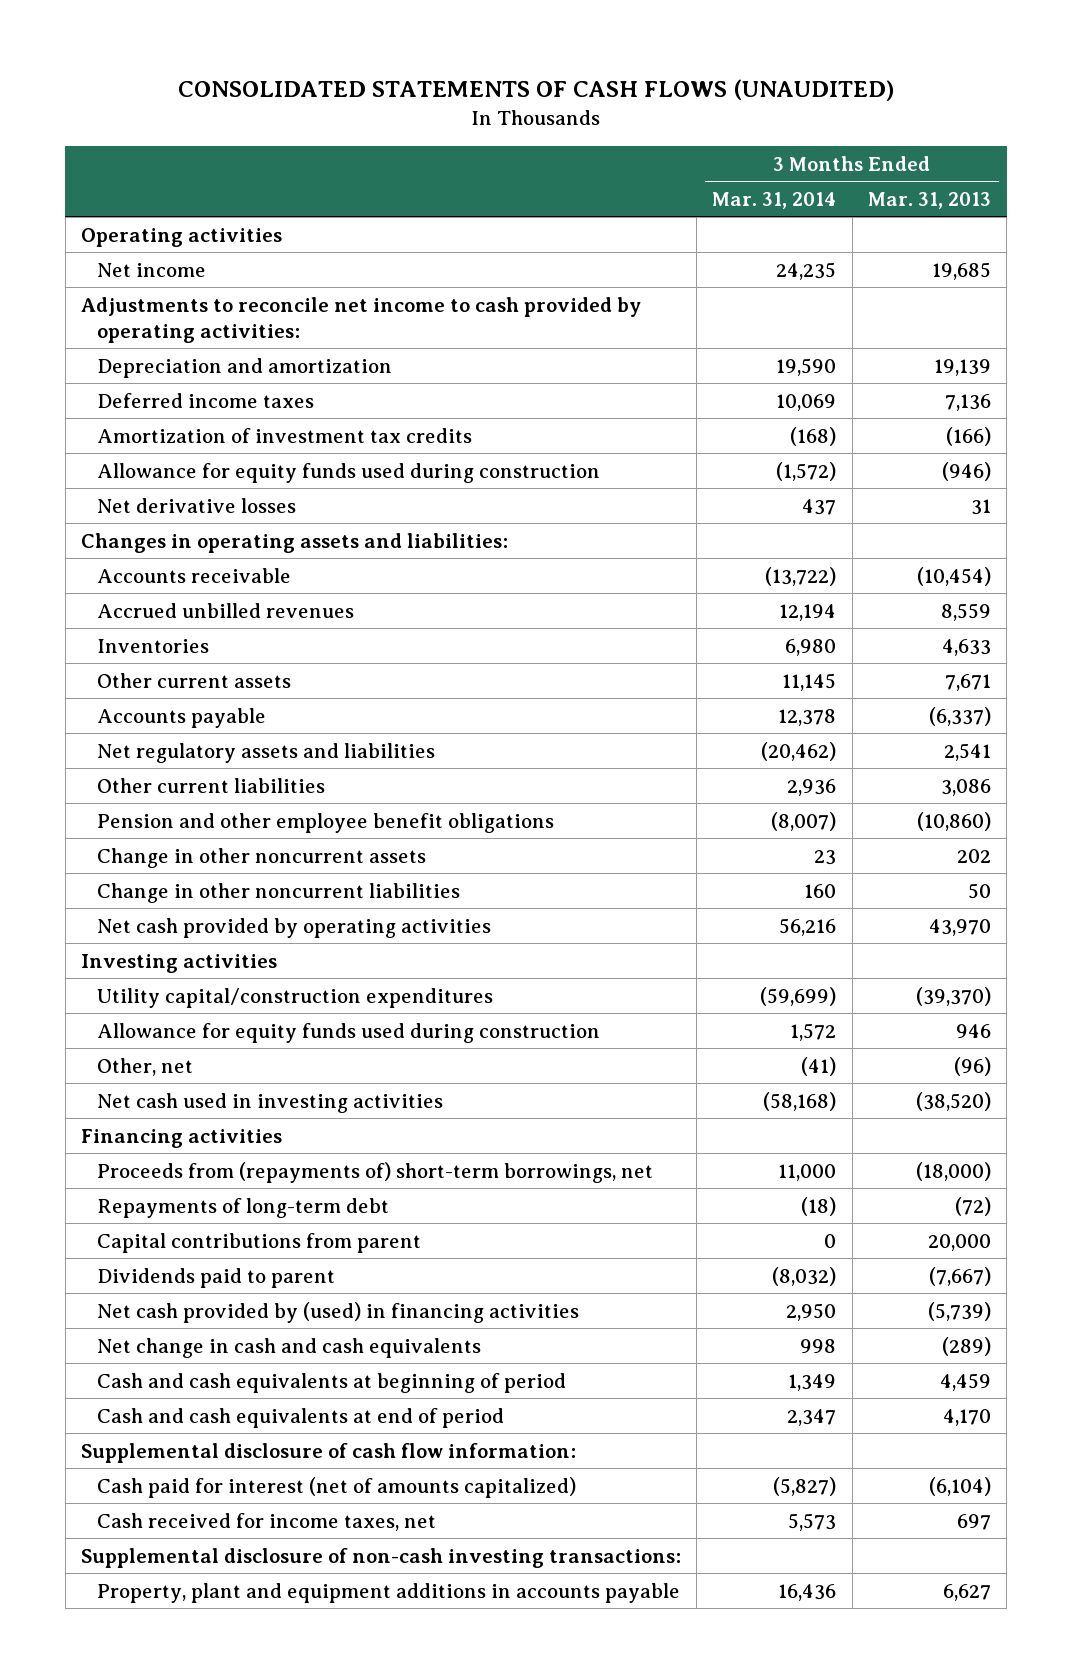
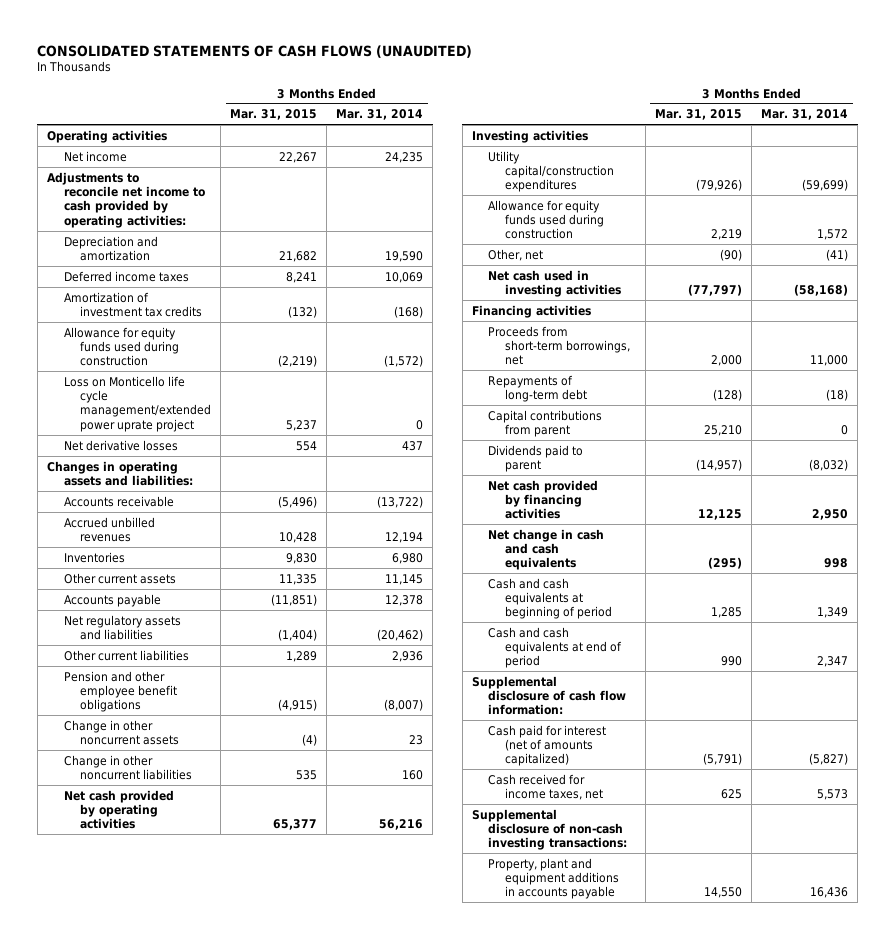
[867,191,991,209] Mar. 31, 2013 -> none
none -> [230,109,318,121] Mar. 31, 2015
none -> [63,375,212,432] Loss on Monticello life cycle management/extended power uprate project
[96,1161,653,1183] Proceeds from (repayments of) short-term borrowings, net -> [488,325,631,366] Proceeds from short-term borrowings, net
[96,1301,579,1323] Net cash provided by (used) in financing activities -> [488,479,599,520] Net cash provided by financing activities

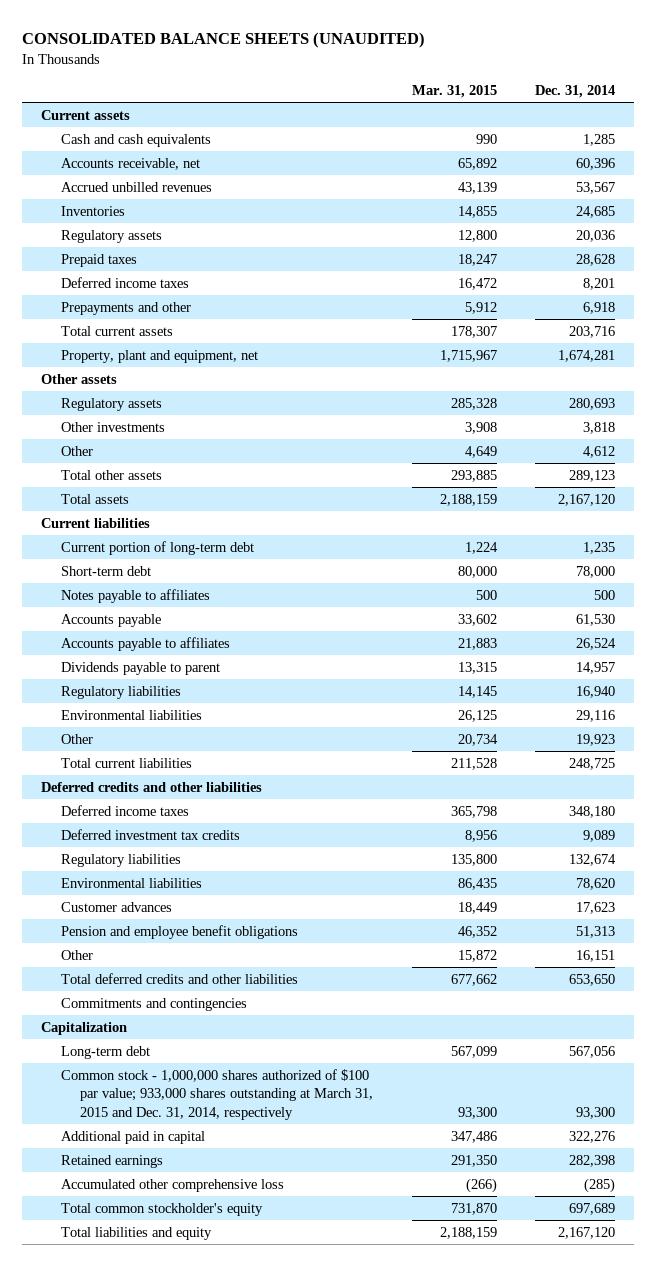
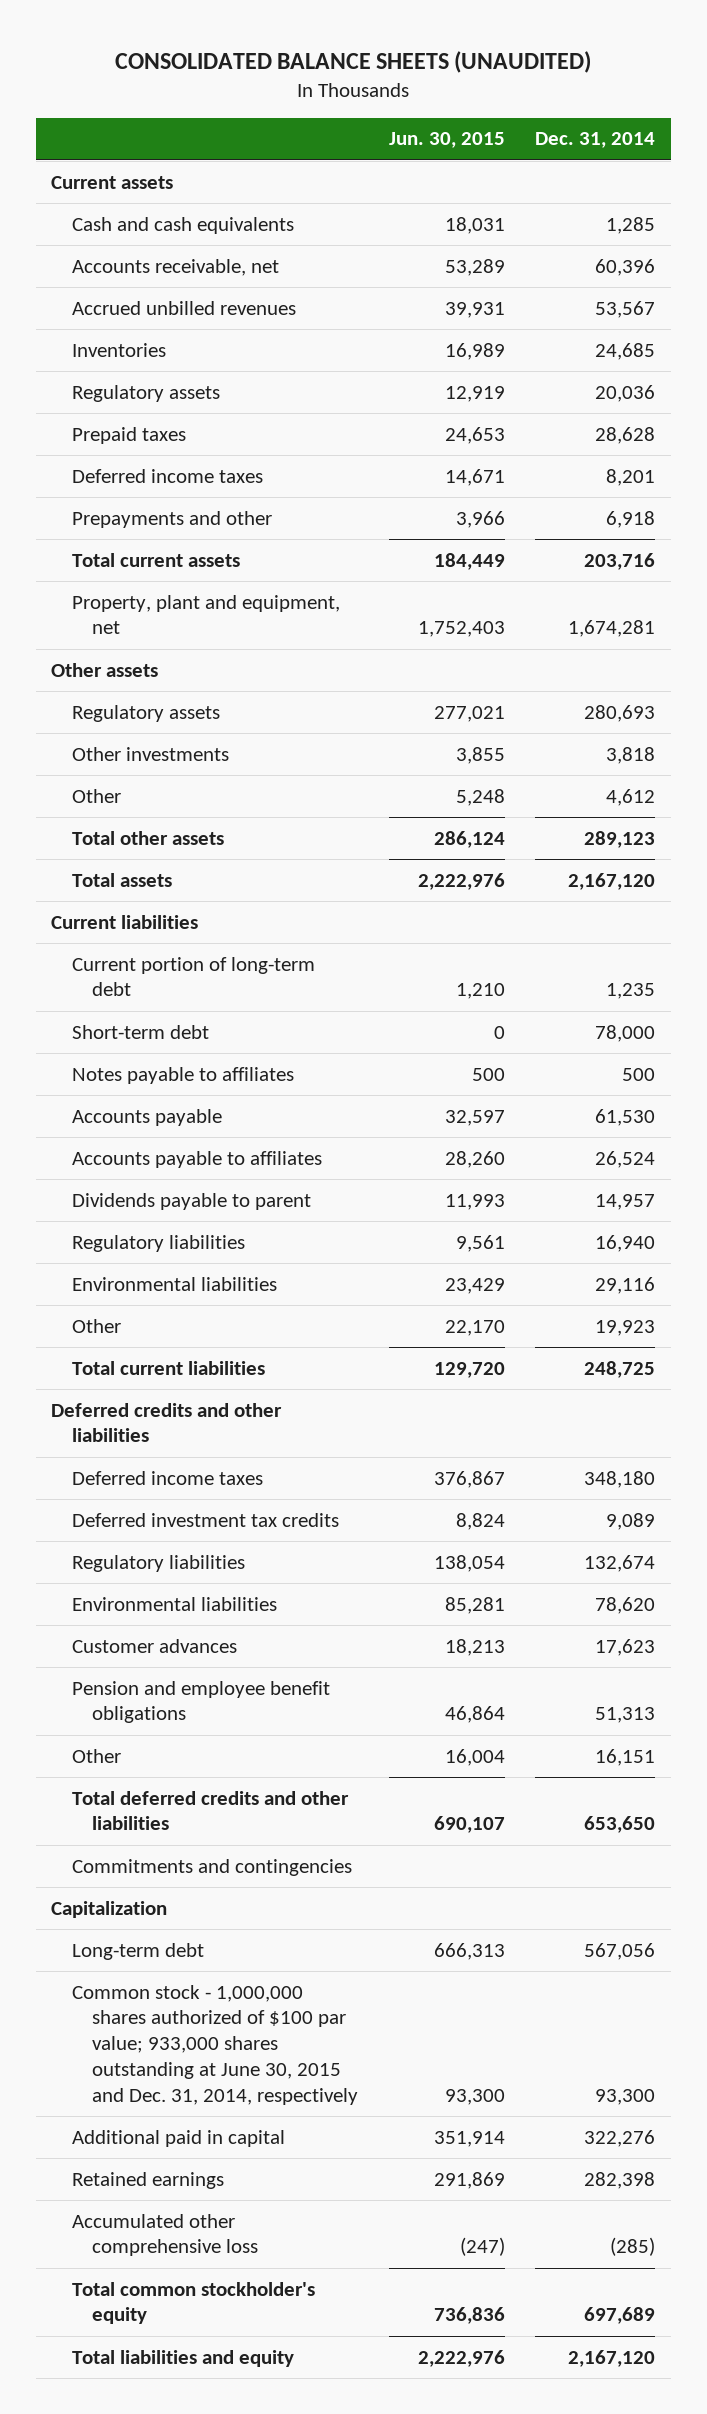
[411,84,497,98] Mar. 31, 2015 -> none
none -> [388,132,505,149] Jun. 30, 2015
[60,1068,374,1120] Common stock - 1,000,000 shares authorized of $100 par value; 933,000 shares outstanding at March 31, 2015 and Dec. 31, 2014, respectively -> [71,1984,359,2105] Common stock - 1,000,000 shares authorized of $100 par value; 933,000 shares outstanding at June 30, 2015 and Dec. 31, 2014, respectively

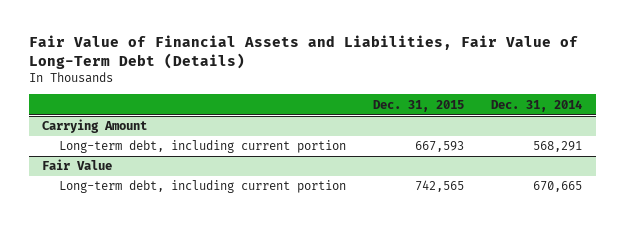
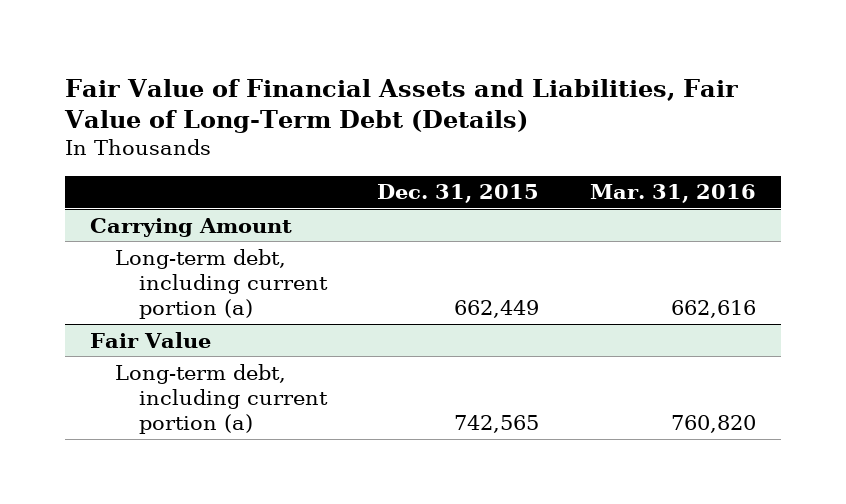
[491,99,583,112] Dec. 31, 2014 -> none
none -> [589,184,756,204] Mar. 31, 2016
[59,140,347,154] Long-term debt, including current portion -> [114,248,329,319] Long-term debt, including current portion (a)
[415,141,465,153] 667,593 -> [454,299,540,318] 662,449
[59,180,347,194] Long-term debt, including current portion -> [114,363,329,434] Long-term debt, including current portion (a)

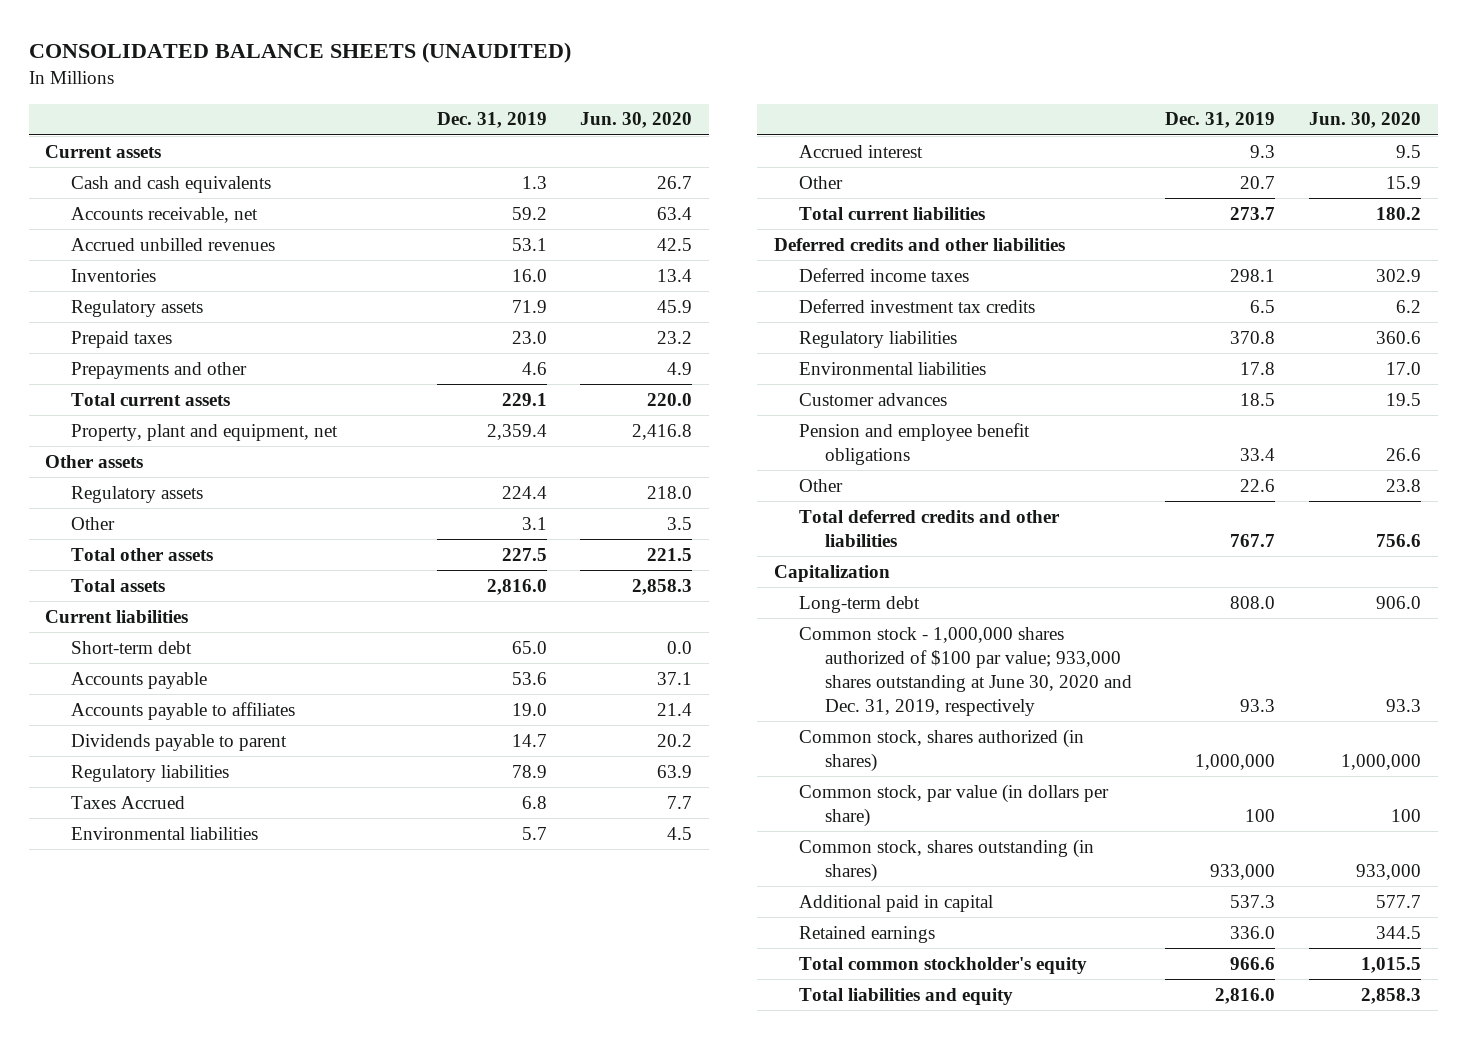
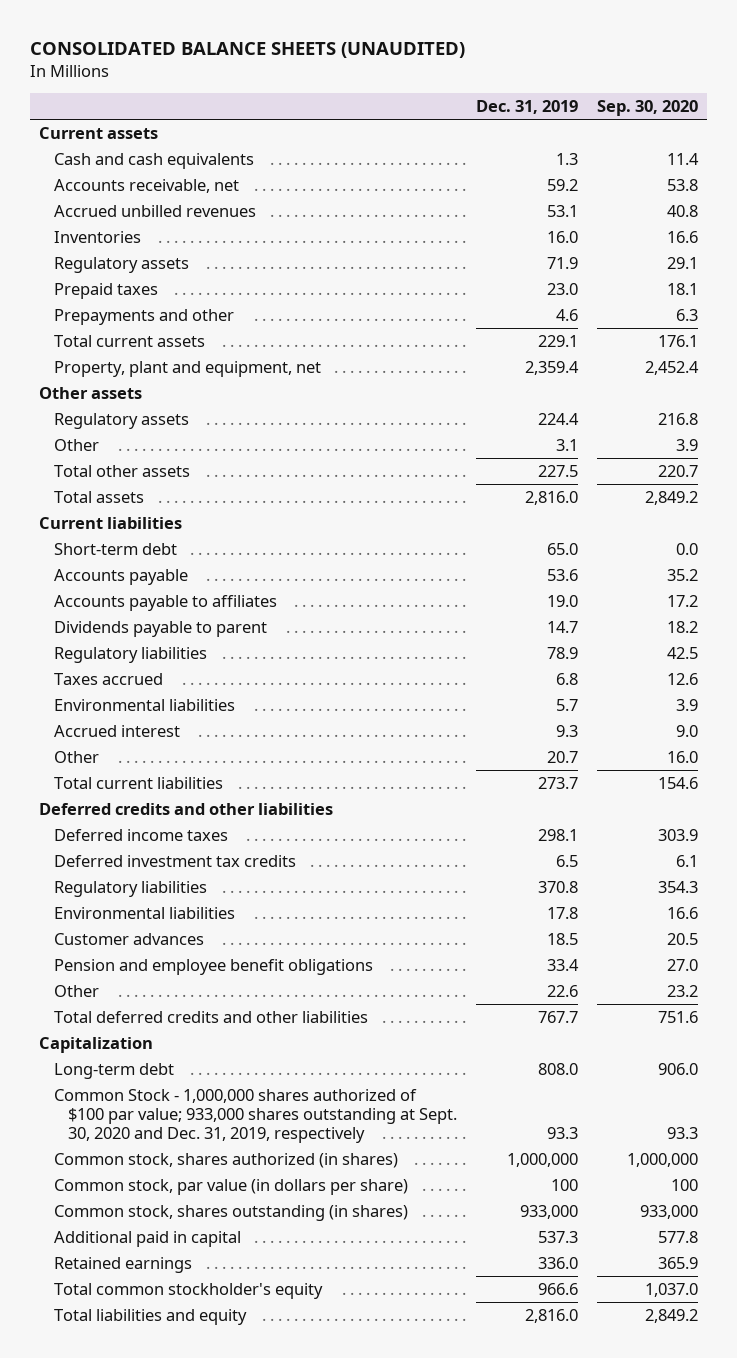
[580,112,693,129] Jun. 30, 2020 -> none
none -> [596,100,698,117] Sep. 30, 2020
[70,795,185,809] Taxes Accrued -> [53,672,163,685] Taxes accrued
[799,626,1132,716] Common stock - 1,000,000 shares authorized of $100 par value; 933,000 shares outstanding at June 30, 2020 and Dec. 31, 2019, respectively -> [53,1088,457,1144] Common Stock - 1,000,000 shares authorized of $100 par value; 933,000 shares outstanding at Sept. 30, 2020 and Dec. 31, 2019, respectively

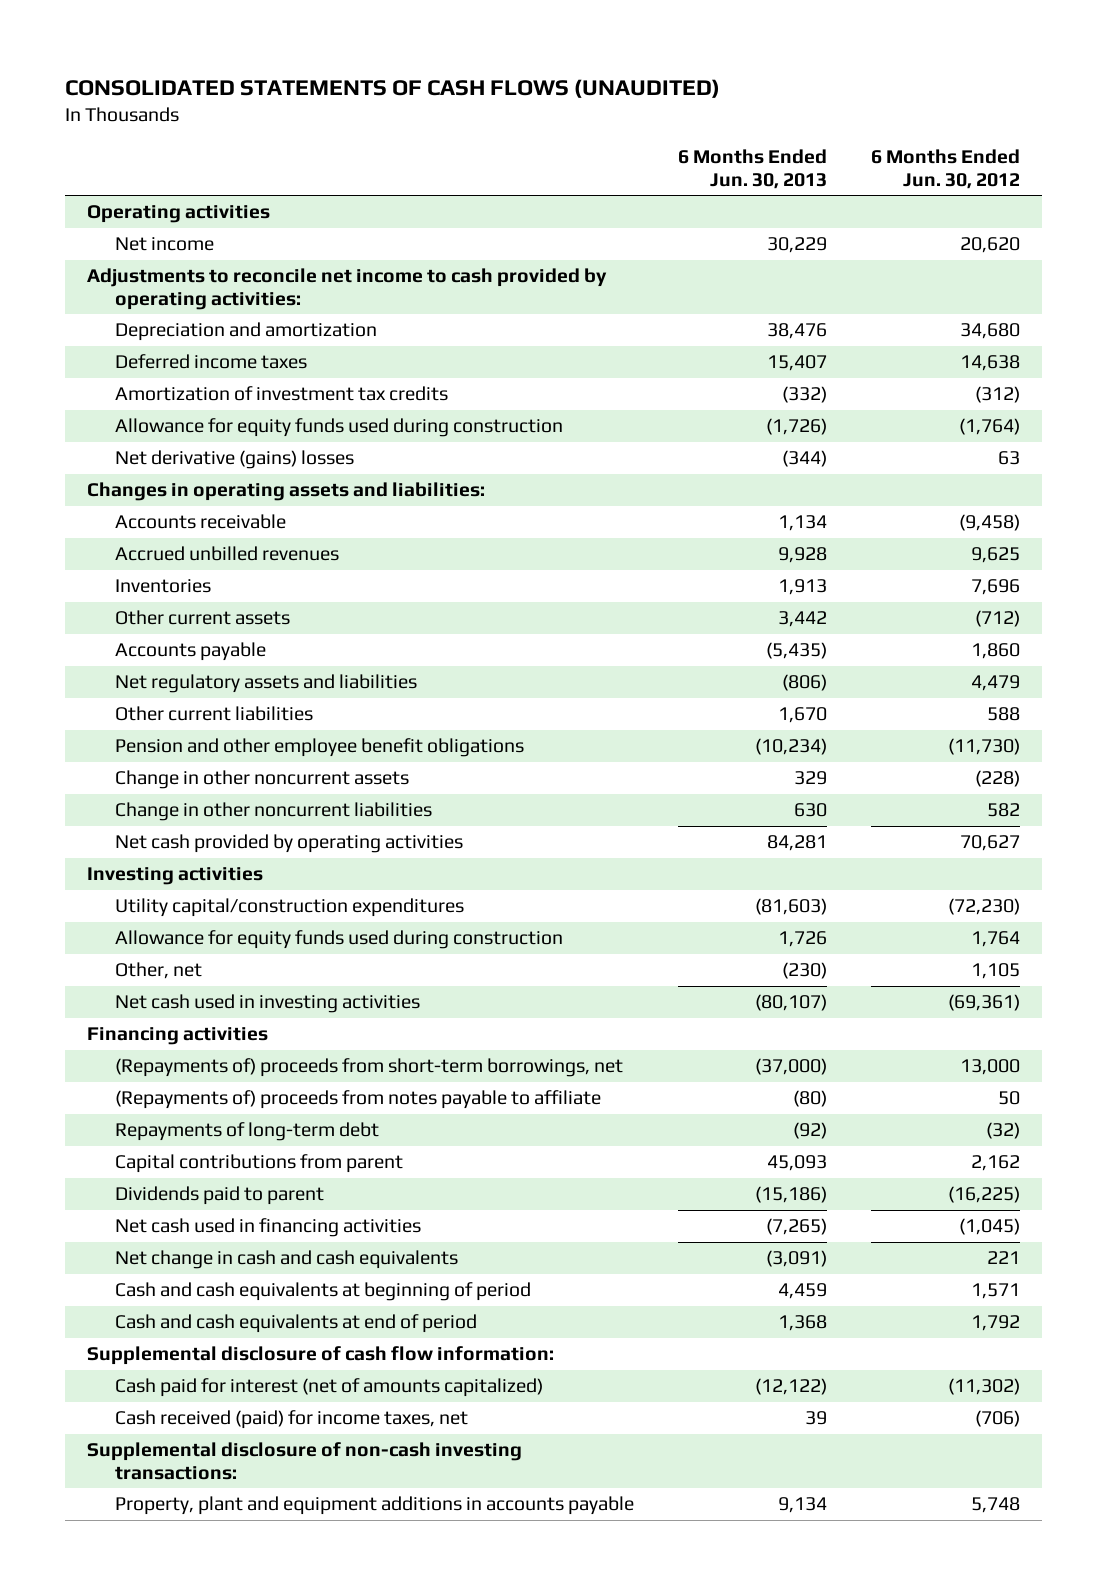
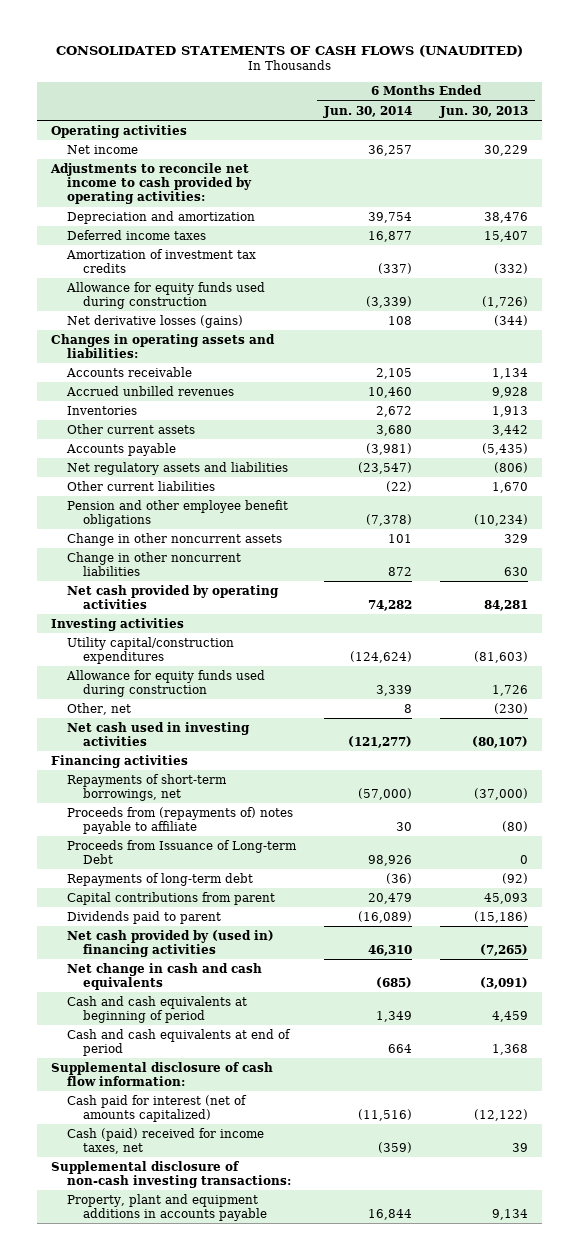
[870,149,1020,189] 6 Months Ended Jun. 30, 2012 -> none
none -> [323,105,413,118] Jun. 30, 2014
[114,450,354,470] Net derivative (gains) losses -> [67,314,244,328] Net derivative losses (gains)
[114,1058,623,1078] (Repayments of) proceeds from short-term borrowings, net -> [67,773,228,801] Repayments of short-term borrowings, net
[114,1090,601,1110] (Repayments of) proceeds from notes payable to affiliate -> [67,806,294,834] Proceeds from (repayments of) notes payable to affiliate
none -> [67,839,298,864] Proceeds from Issuance of Long-term Debt
[114,1218,421,1238] Net cash used in financing activities -> [67,929,275,957] Net cash provided by (used in) financing activities
[114,1410,468,1430] Cash received (paid) for income taxes, net -> [67,1127,265,1154] Cash (paid) received for income taxes, net

